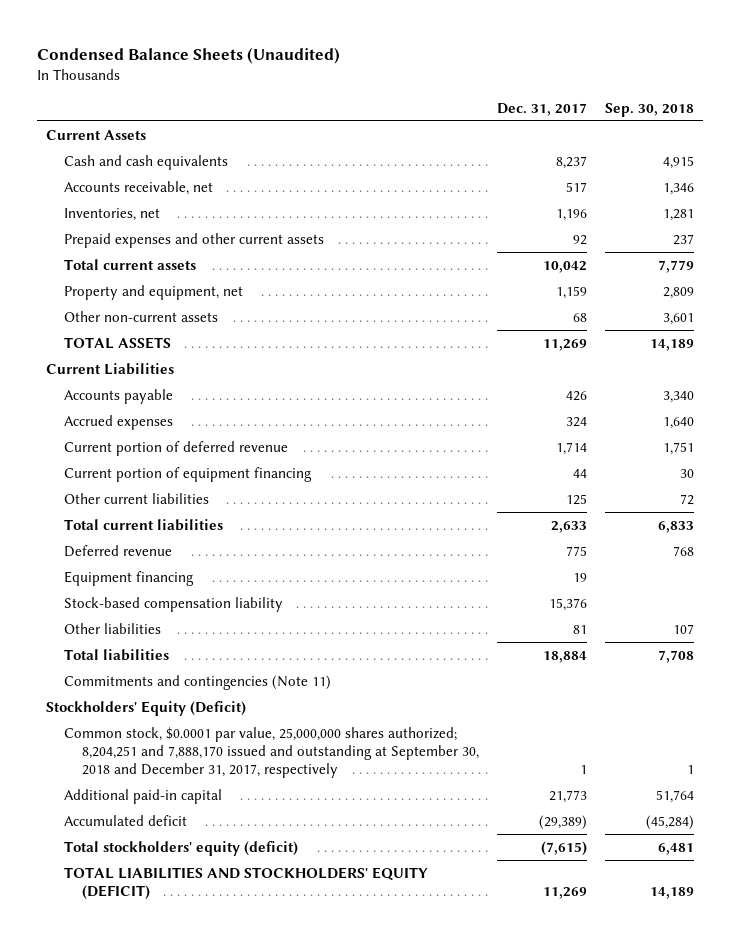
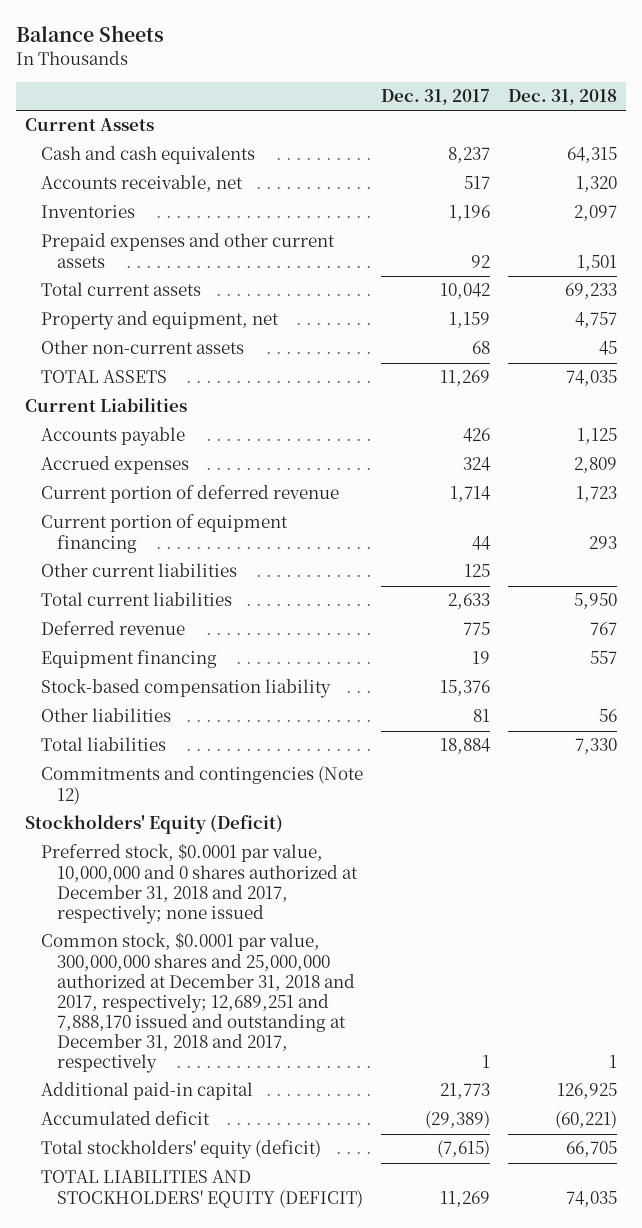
[36,46,340,64] Condensed Balance Sheets (Unaudited) -> [16,25,165,43] Balance Sheets
[605,102,695,117] Sep. 30, 2018 -> none
none -> [507,89,617,106] Dec. 31, 2018
[64,207,161,221] Inventories, net -> [41,205,136,219] Inventories
[64,674,332,690] Commitments and contingencies (Note 11) -> [41,766,364,805] Commitments and contingencies (Note 12)
none -> [41,843,359,924] Preferred stock, $0.0001 par value, 10,000,000 and 0 shares authorized at December 31, 2018 and 2017, respectively; none issued
[64,726,480,779] Common stock, $0.0001 par value, 25,000,000 shares authorized; 8,204,251 and 7,888,170 issued and outstanding at September 30, 2018 and December 31, 2017, respectively -> [41,932,356,1074] Common stock, $0.0001 par value, 300,000,000 shares and 25,000,000 authorized at December 31, 2018 and 2017, respectively; 12,689,251 and 7,888,170 issued and outstanding at December 31, 2018 and 2017, respectively

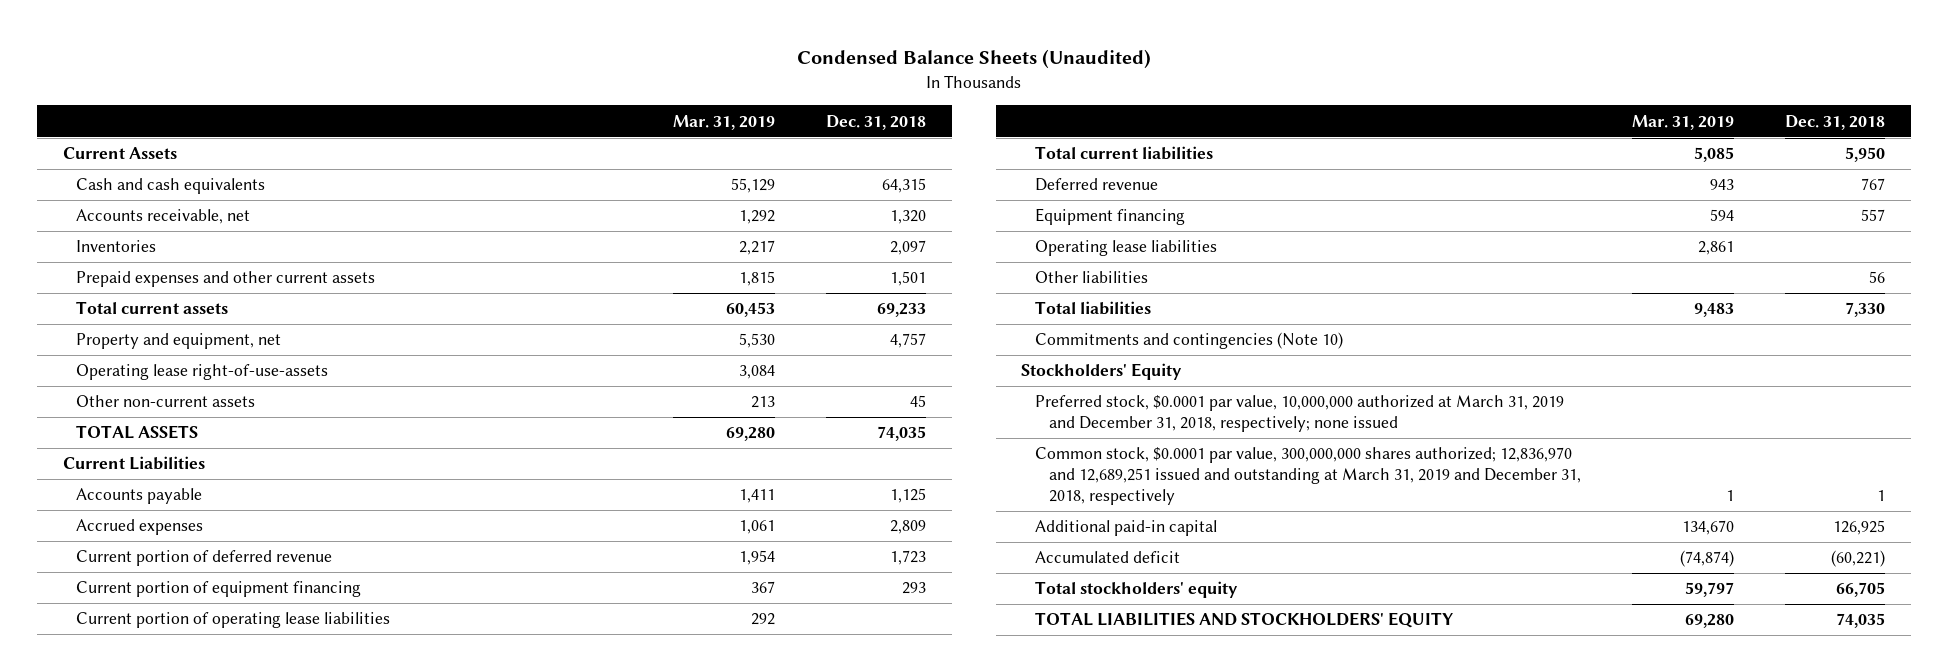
[16,25,165,43] Balance Sheets -> [796,49,1151,70] Condensed Balance Sheets (Unaudited)
[380,89,490,106] Dec. 31, 2017 -> none
none -> [673,114,776,130] Mar. 31, 2019
none -> [76,364,329,381] Operating lease right-of-use-assets
[41,563,238,578] Other current liabilities -> none
none -> [76,612,391,629] Current portion of operating lease liabilities
[41,679,332,699] Stock-based compensation liability -> none
none -> [1035,240,1218,257] Operating lease liabilities
[41,766,364,805] Commitments and contingencies (Note 12) -> [1035,332,1344,350] Commitments and contingencies (Note 10)
[24,814,283,835] Stockholders' Equity (Deficit) -> [1021,363,1183,381] Stockholders' Equity
[41,843,359,924] Preferred stock, $0.0001 par value, 10,000,000 and 0 shares authorized at December 31, 2018 and 2017, respectively; none issued -> [1035,395,1565,433] Preferred stock, $0.0001 par value, 10,000,000 authorized at March 31, 2019 and December 31, 2018, respectively; none issued
[41,932,356,1074] Common stock, $0.0001 par value, 300,000,000 shares and 25,000,000 authorized at December 31, 2018 and 2017, respectively; 12,689,251 and 7,888,170 issued and outstanding at December 31, 2018 and 2017, respectively -> [1035,447,1581,505] Common stock, $0.0001 par value, 300,000,000 shares authorized; 12,836,970 and 12,689,251 issued and outstanding at March 31, 2019 and December 31, 2018, respectively
[41,1140,322,1160] Total stockholders' equity (deficit) -> [1035,581,1239,599] Total stockholders' equity
[41,1170,364,1208] TOTAL LIABILITIES AND STOCKHOLDERS' EQUITY (DEFICIT) -> [1035,612,1454,629] TOTAL LIABILITIES AND STOCKHOLDERS' EQUITY

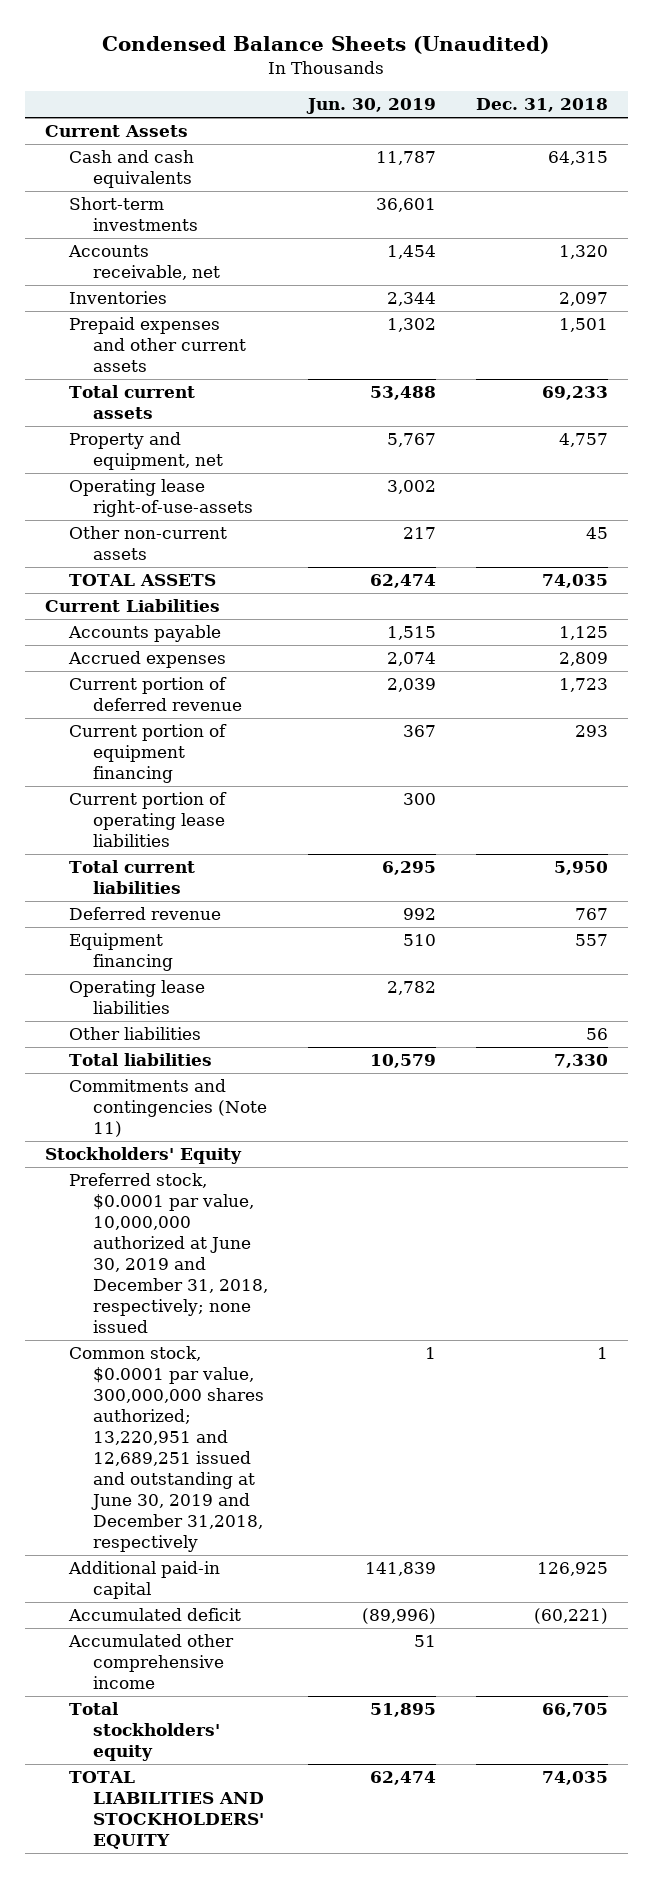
[673,114,776,130] Mar. 31, 2019 -> none
none -> [305,98,436,115] Jun. 30, 2019
none -> [68,197,198,232] Short-term investments
[1035,332,1344,350] Commitments and contingencies (Note 10) -> [68,1079,267,1138] Commitments and contingencies (Note 11)
[1035,395,1565,433] Preferred stock, $0.0001 par value, 10,000,000 authorized at March 31, 2019 and December 31, 2018, respectively; none issued -> [68,1173,268,1333] Preferred stock, $0.0001 par value, 10,000,000 authorized at June 30, 2019 and December 31, 2018, respectively; none issued
[1035,447,1581,505] Common stock, $0.0001 par value, 300,000,000 shares authorized; 12,836,970 and 12,689,251 issued and outstanding at March 31, 2019 and December 31, 2018, respectively -> [68,1346,264,1552] Common stock, $0.0001 par value, 300,000,000 shares authorized; 13,220,951 and 12,689,251 issued and outstanding at June 30, 2019 and December 31,2018, respectively
none -> [67,1634,234,1690] Accumulated other comprehensive income

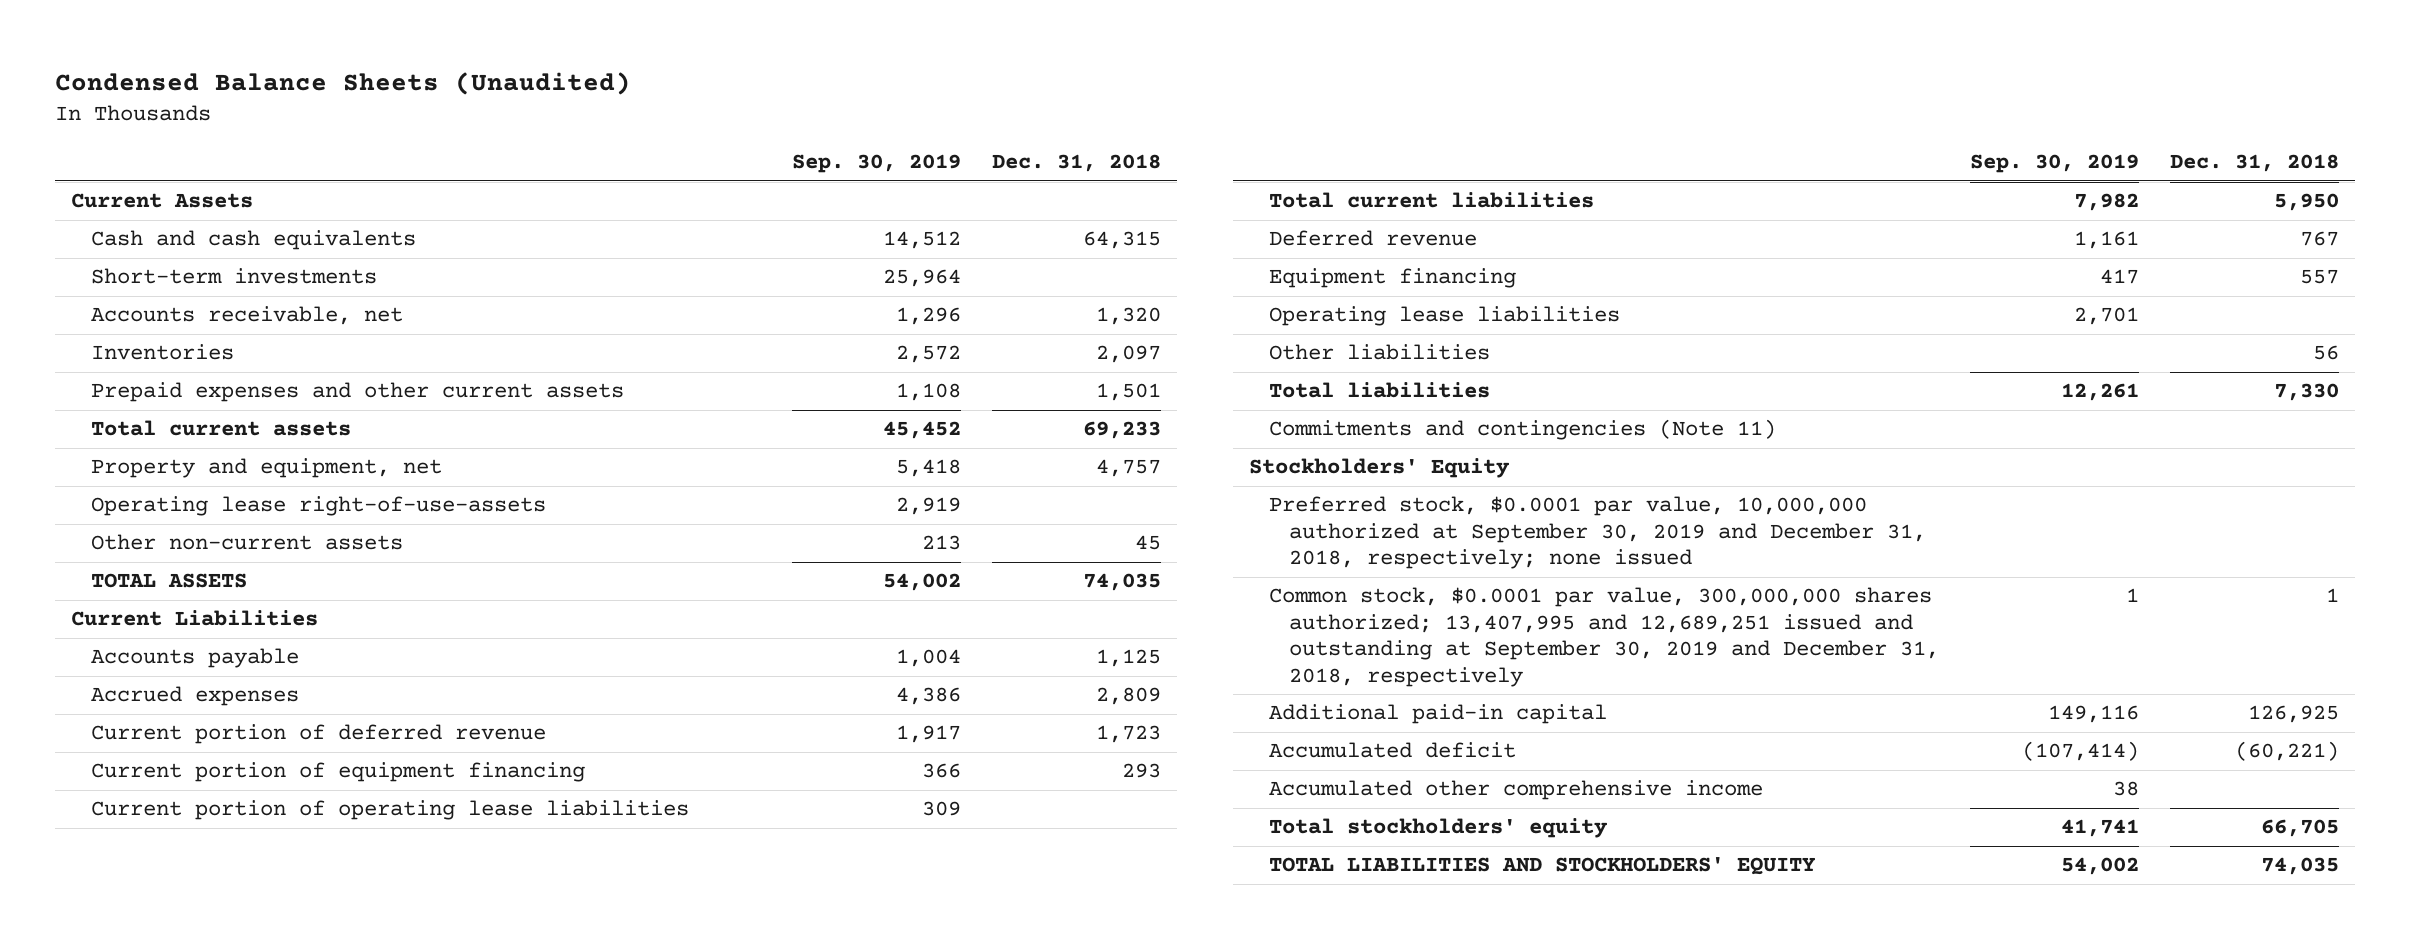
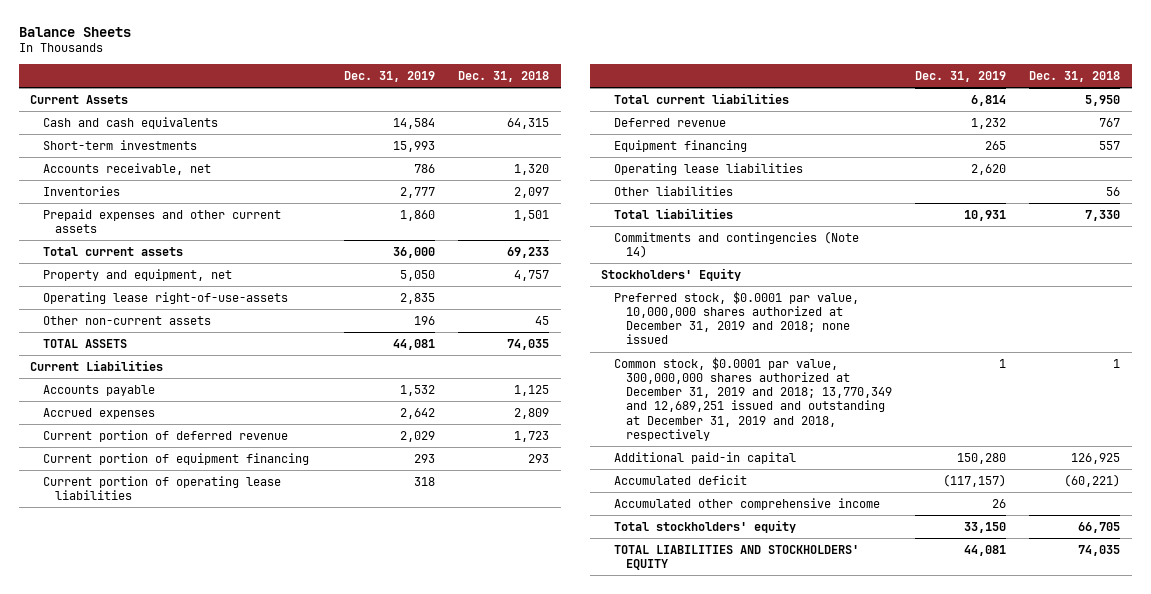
[54,71,631,95] Condensed Balance Sheets (Unaudited) -> [18,26,131,37] Balance Sheets
[792,154,962,174] Sep. 30, 2019 -> none
none -> [344,70,436,82] Dec. 31, 2019
[1268,419,1776,441] Commitments and contingencies (Note 11) -> [613,230,859,259] Commitments and contingencies (Note 14)
[1268,496,1927,570] Preferred stock, $0.0001 par value, 10,000,000 authorized at September 30, 2019 and December 31, 2018, respectively; none issued -> [613,290,859,345] Preferred stock, $0.0001 par value, 10,000,000 shares authorized at December 31, 2019 and 2018; none issued
[1268,587,1940,687] Common stock, $0.0001 par value, 300,000,000 shares authorized; 13,407,995 and 12,689,251 issued and outstanding at September 30, 2019 and December 31, 2018, respectively -> [613,356,893,441] Common stock, $0.0001 par value, 300,000,000 shares authorized at December 31, 2019 and 2018; 13,770,349 and 12,689,251 issued and outstanding at December 31, 2019 and 2018, respectively

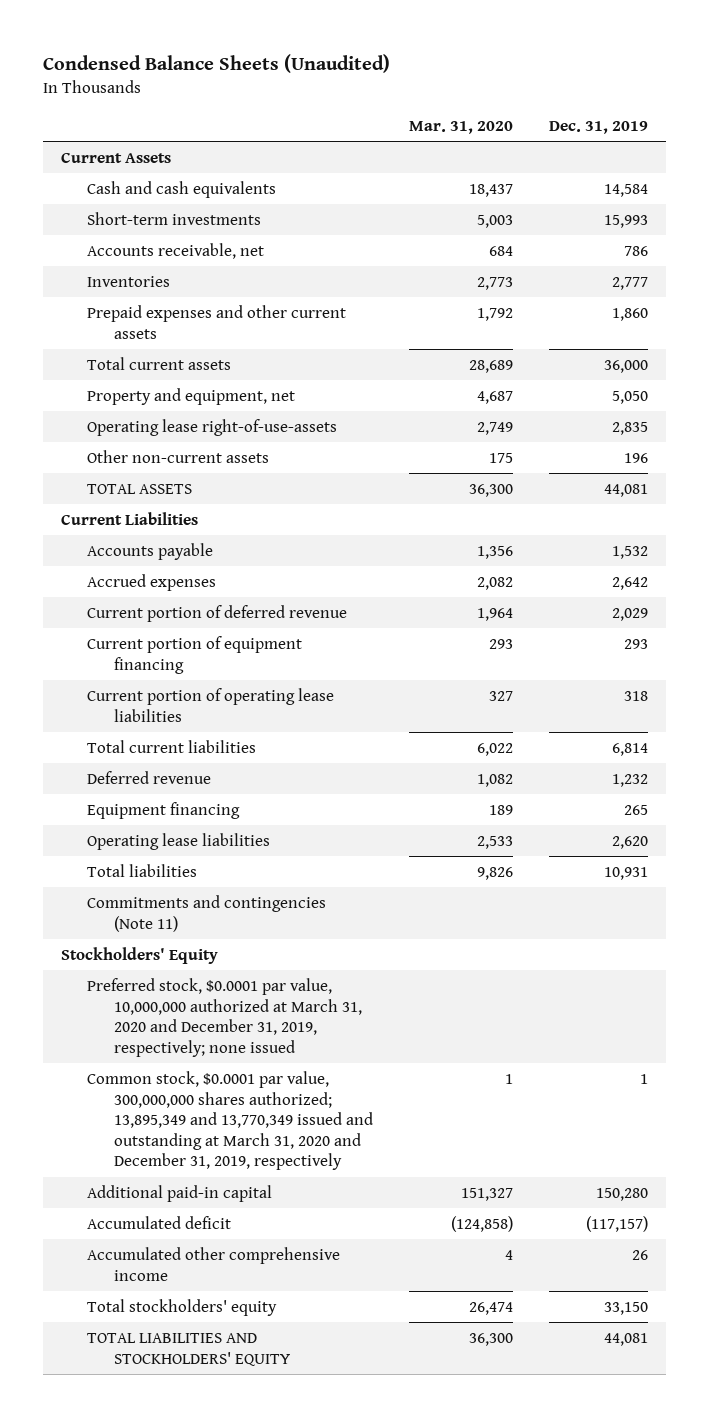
[18,26,131,37] Balance Sheets -> [42,53,390,73] Condensed Balance Sheets (Unaudited)
[458,70,550,82] Dec. 31, 2018 -> none
none -> [409,121,514,135] Mar. 31, 2020
[613,185,733,196] Other liabilities -> none
[613,230,859,259] Commitments and contingencies (Note 14) -> [87,895,327,932] Commitments and contingencies (Note 11)
[613,290,859,345] Preferred stock, $0.0001 par value, 10,000,000 shares authorized at December 31, 2019 and 2018; none issued -> [87,978,362,1057] Preferred stock, $0.0001 par value, 10,000,000 authorized at March 31, 2020 and December 31, 2019, respectively; none issued
[613,356,893,441] Common stock, $0.0001 par value, 300,000,000 shares authorized at December 31, 2019 and 2018; 13,770,349 and 12,689,251 issued and outstanding at December 31, 2019 and 2018, respectively -> [87,1071,373,1171] Common stock, $0.0001 par value, 300,000,000 shares authorized; 13,895,349 and 13,770,349 issued and outstanding at March 31, 2020 and December 31, 2019, respectively

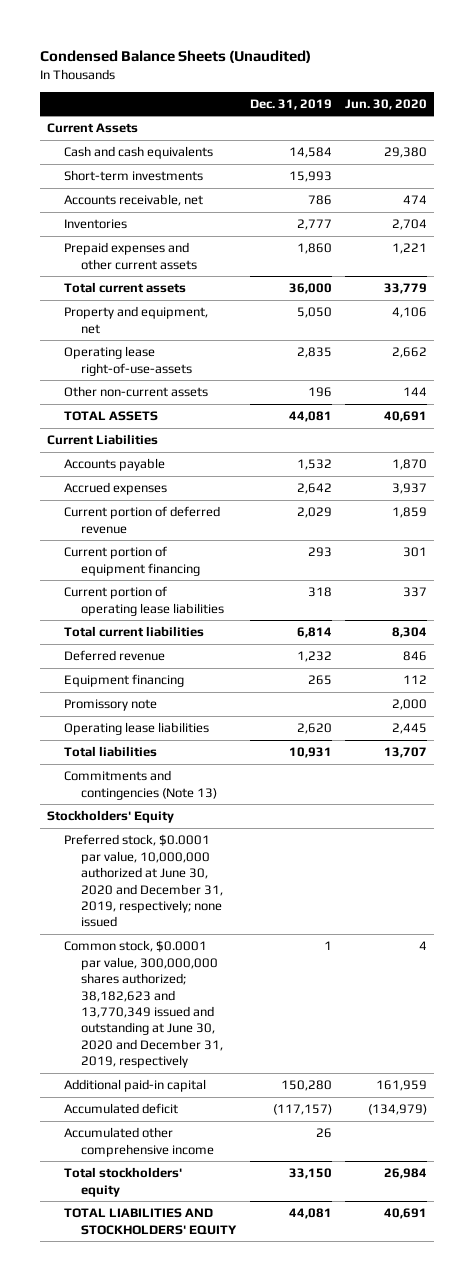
[409,121,514,135] Mar. 31, 2020 -> none
none -> [344,98,427,110] Jun. 30, 2020
none -> [64,699,158,712] Promissory note
[87,895,327,932] Commitments and contingencies (Note 11) -> [64,770,218,800] Commitments and contingencies (Note 13)
[87,978,362,1057] Preferred stock, $0.0001 par value, 10,000,000 authorized at March 31, 2020 and December 31, 2019, respectively; none issued -> [64,834,224,928] Preferred stock, $0.0001 par value, 10,000,000 authorized at June 30, 2020 and December 31, 2019, respectively; none issued
[87,1071,373,1171] Common stock, $0.0001 par value, 300,000,000 shares authorized; 13,895,349 and 13,770,349 issued and outstanding at March 31, 2020 and December 31, 2019, respectively -> [64,940,224,1069] Common stock, $0.0001 par value, 300,000,000 shares authorized; 38,182,623 and 13,770,349 issued and outstanding at June 30, 2020 and December 31, 2019, respectively

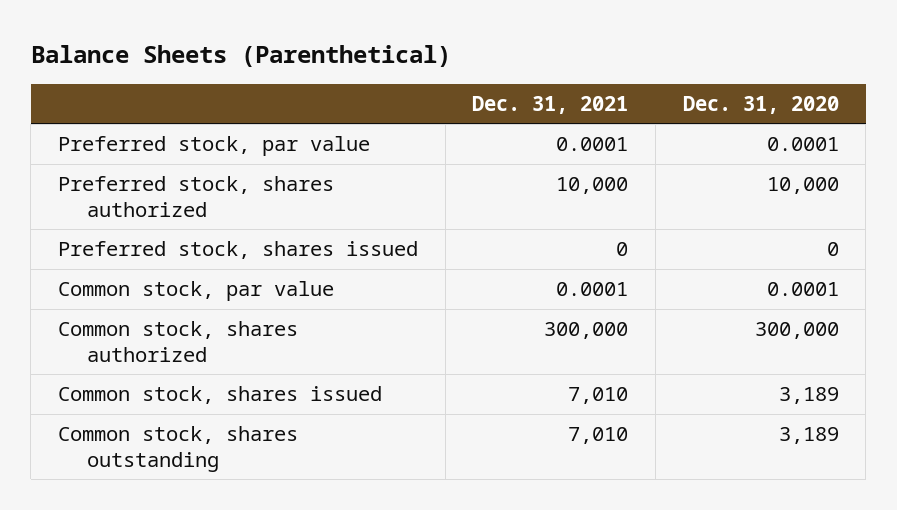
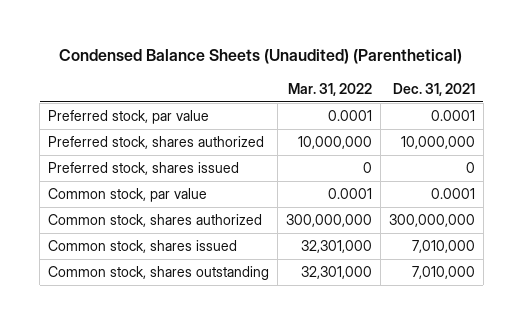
[30,44,451,67] Balance Sheets (Parenthetical) -> [59,49,463,65] Condensed Balance Sheets (Unaudited) (Parenthetical)
[682,95,839,114] Dec. 31, 2020 -> none
none -> [287,82,372,96] Mar. 31, 2022
[556,177,629,195] 10,000 -> [400,136,475,150] 10,000,000
[544,322,629,340] 300,000 -> [388,214,475,228] 300,000,000
[568,387,629,405] 7,010 -> [411,240,475,254] 7,010,000
[568,427,629,445] 7,010 -> [411,266,475,280] 7,010,000

